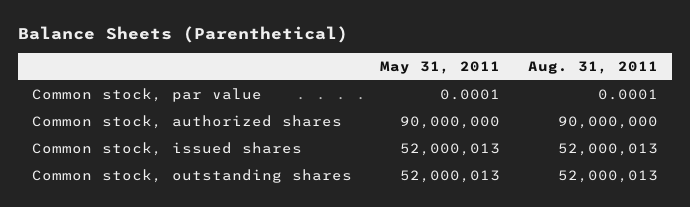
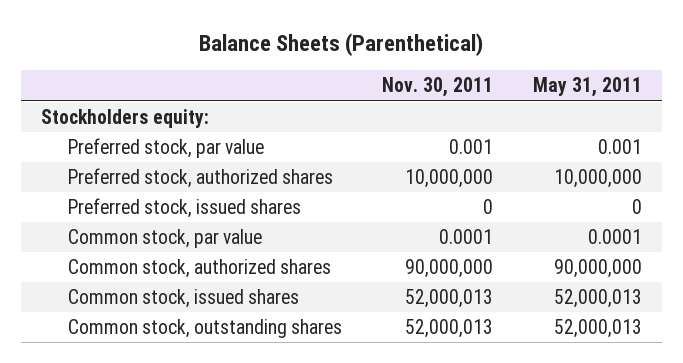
[528,60,659,74] Aug. 31, 2011 -> none
none -> [381,77,493,98] Nov. 30, 2011
none -> [40,109,209,129] Stockholders equity:
none -> [67,138,264,159] Preferred stock, par value
none -> [67,168,333,189] Preferred stock, authorized shares
none -> [67,198,301,219] Preferred stock, issued shares

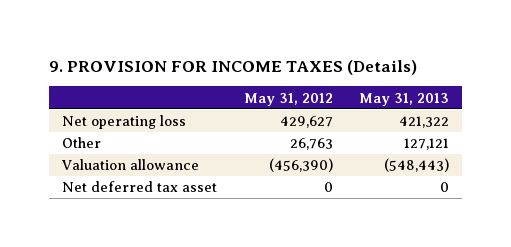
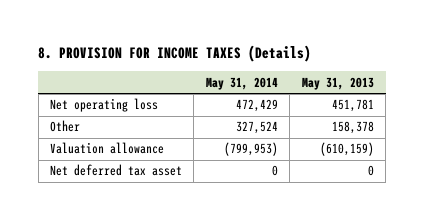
[49,59,418,75] 9. PROVISION FOR INCOME TAXES (Details) -> [38,45,312,63] 8. PROVISION FOR INCOME TAXES (Details)
[243,92,333,106] May 31, 2012 -> none
none -> [205,76,278,90] May 31, 2014
[399,116,450,129] 421,322 -> [331,99,374,113] 451,781
[404,138,450,151] 127,121 -> [331,121,374,135] 158,378
[384,158,450,173] (548,443) -> [319,142,374,157] (610,159)

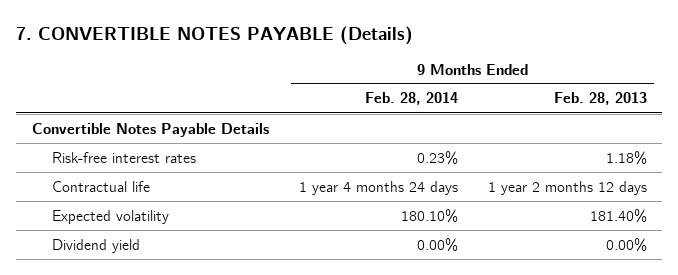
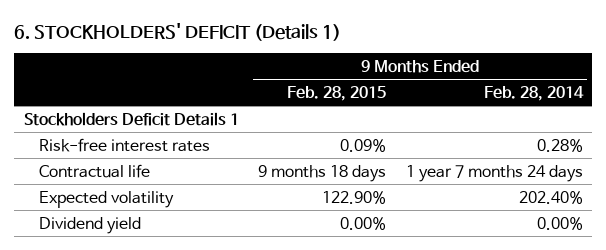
[16,25,414,45] 7. CONVERTIBLE NOTES PAYABLE (Details) -> [13,22,341,41] 6. STOCKHOLDERS' DEFICIT (Details 1)
[553,92,647,106] Feb. 28, 2013 -> none
none -> [287,85,387,101] Feb. 28, 2015
[31,122,269,137] Convertible Notes Payable Details -> [23,111,239,126] Stockholders Deficit Details 1
[416,150,458,165] 0.23% -> [536,138,583,152] 0.28%
[298,180,458,195] 1 year 4 months 24 days -> [405,164,583,182] 1 year 7 months 24 days
[400,208,458,223] 180.10% -> [518,190,583,204] 202.40%

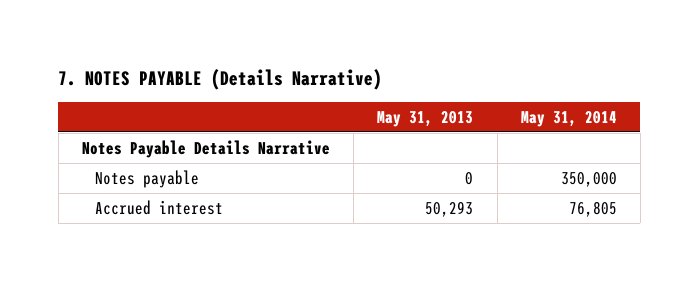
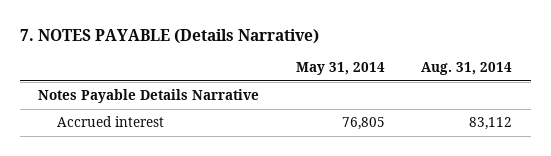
[377,110,474,127] May 31, 2013 -> none
none -> [421,62,513,76] Aug. 31, 2014
[95,170,200,189] Notes payable -> none

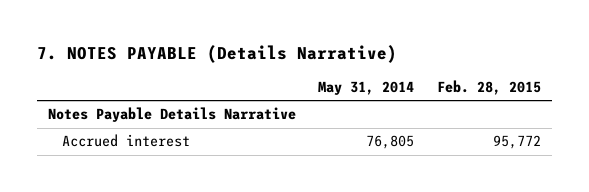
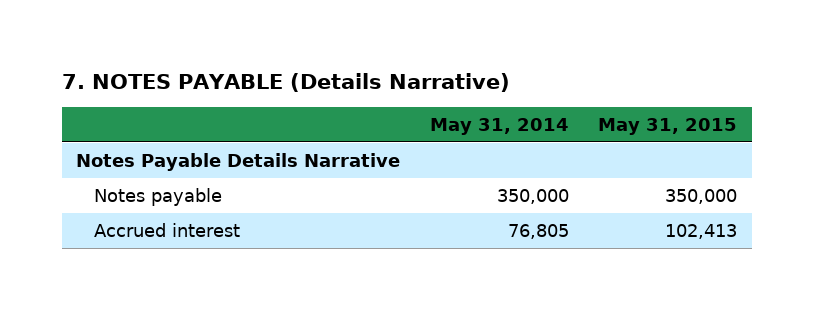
[436,80,541,96] Feb. 28, 2015 -> none
none -> [597,117,737,135] May 31, 2015
none -> [94,187,223,206] Notes payable

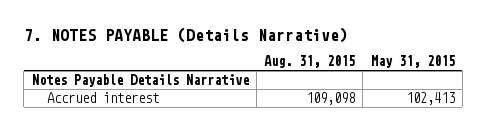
[429,117,569,135] May 31, 2014 -> none
none -> [264,55,356,69] Aug. 31, 2015
[94,187,223,206] Notes payable -> none

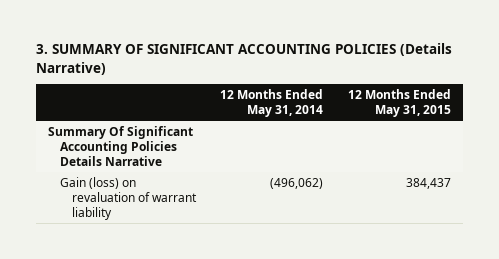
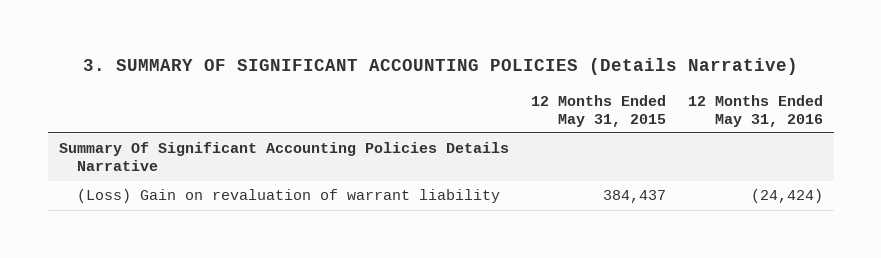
[220,89,324,118] 12 Months Ended May 31, 2014 -> none
none -> [687,94,823,127] 12 Months Ended May 31, 2016
[59,176,197,220] Gain (loss) on revaluation of warrant liability -> [76,189,500,204] (Loss) Gain on revaluation of warrant liability

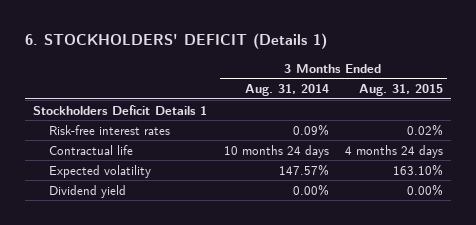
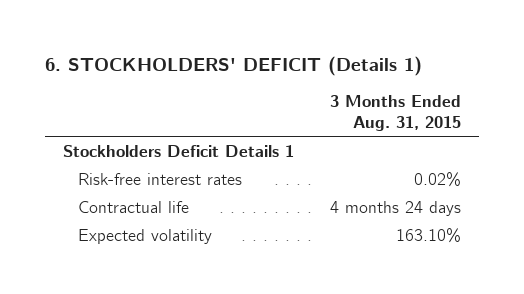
[244,84,329,97] Aug. 31, 2014 -> none
[48,184,126,198] Dividend yield -> none

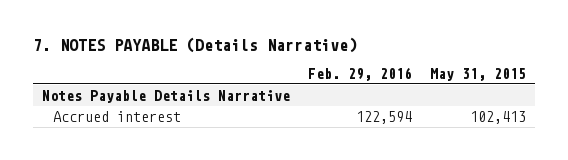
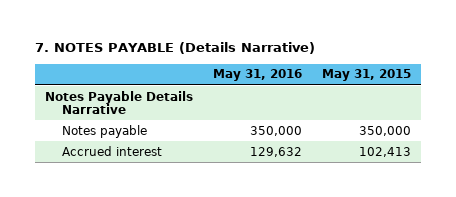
[308,66,413,81] Feb. 29, 2016 -> none
none -> [212,69,302,82] May 31, 2016
none -> [61,124,147,138] Notes payable

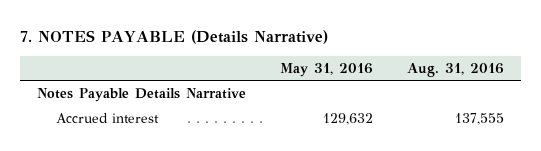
[321,69,411,82] May 31, 2015 -> none
none -> [406,62,504,77] Aug. 31, 2016
[61,124,147,138] Notes payable -> none

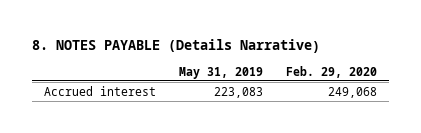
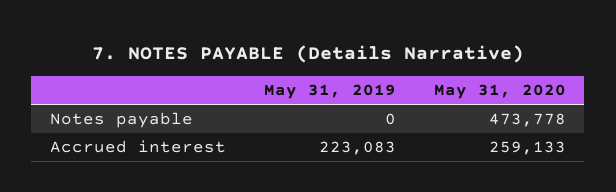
[32,39,321,54] 8. NOTES PAYABLE (Details Narrative) -> [91,44,524,63] 7. NOTES PAYABLE (Details Narrative)
[286,65,378,78] Feb. 29, 2020 -> none
none -> [433,84,566,100] May 31, 2020
none -> [50,112,194,129] Notes payable

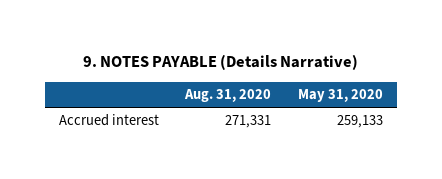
[91,44,524,63] 7. NOTES PAYABLE (Details Narrative) -> [82,54,358,71] 9. NOTES PAYABLE (Details Narrative)
[263,84,396,100] May 31, 2019 -> none
none -> [184,89,272,103] Aug. 31, 2020
[50,112,194,129] Notes payable -> none

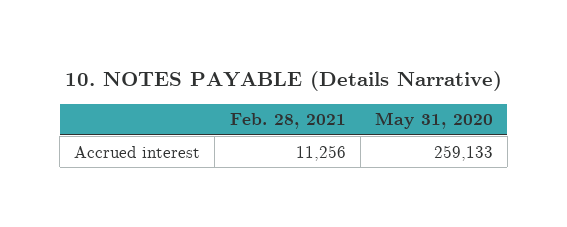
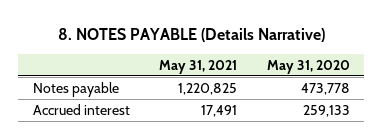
[64,71,502,92] 10. NOTES PAYABLE (Details Narrative) -> [58,27,326,42] 8. NOTES PAYABLE (Details Narrative)
[229,113,346,130] Feb. 28, 2021 -> none
none -> [159,59,238,74] May 31, 2021
none -> [32,81,119,97] Notes payable

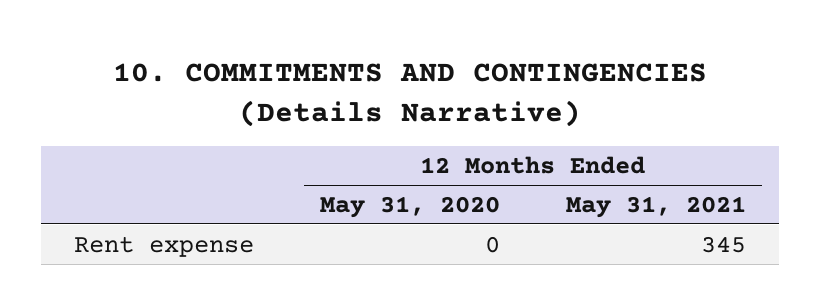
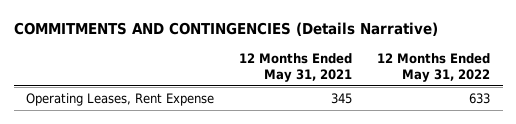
[113,62,708,127] 10. COMMITMENTS AND CONTINGENCIES (Details Narrative) -> [13,22,438,37] COMMITMENTS AND CONTINGENCIES (Details Narrative)
[320,195,501,218] May 31, 2020 -> none
none -> [377,53,491,83] 12 Months Ended May 31, 2022
[74,235,255,257] Rent expense -> [26,93,215,107] Operating Leases, Rent Expense

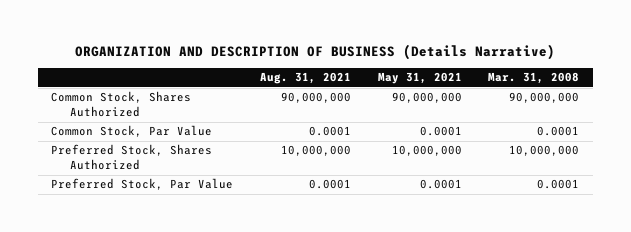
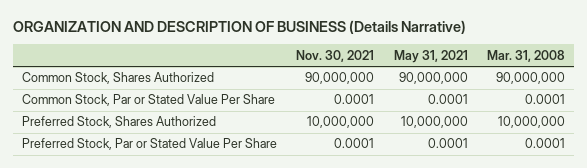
[260,72,352,85] Aug. 31, 2021 -> none
none -> [296,49,375,62] Nov. 30, 2021
[51,125,213,138] Common Stock, Par Value -> [22,94,276,107] Common Stock, Par or Stated Value Per Share
[51,178,234,191] Preferred Stock, Par Value -> [22,138,278,151] Preferred Stock, Par or Stated Value Per Share

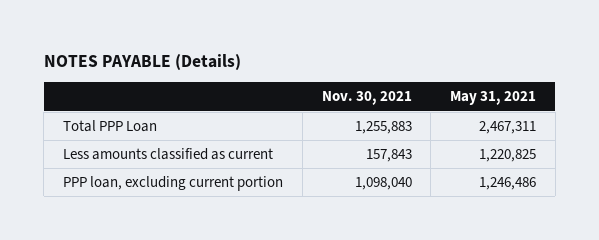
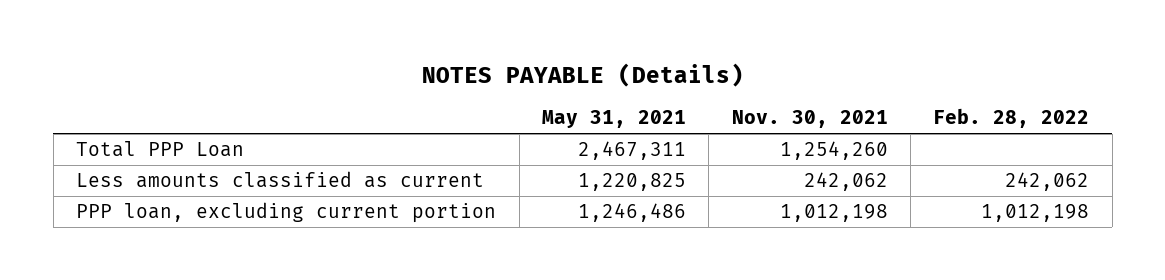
none -> [933,108,1090,129] Feb. 28, 2022
[354,121,412,135] 1,255,883 -> [779,141,888,161] 1,254,260
[365,149,412,163] 157,843 -> [803,172,888,192] 242,062
[354,177,412,191] 1,098,040 -> [779,204,888,223] 1,012,198

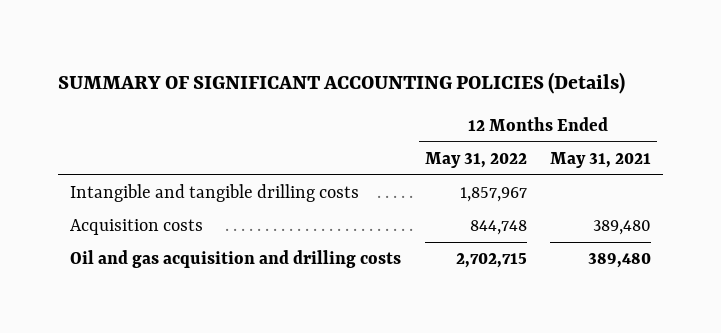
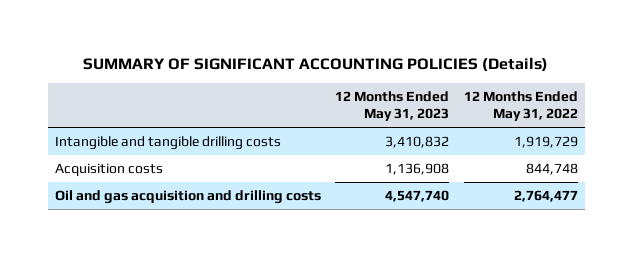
[550,152,652,169] May 31, 2021 -> none
none -> [335,90,450,122] 12 Months Ended May 31, 2023
[459,187,527,203] 1,857,967 -> [513,135,578,148] 1,919,729
[455,253,527,269] 2,702,715 -> [513,189,578,202] 2,764,477

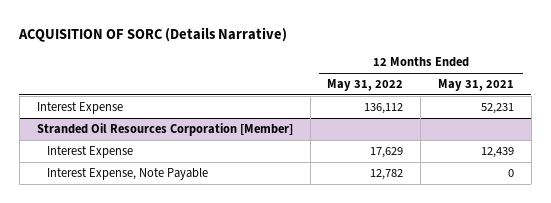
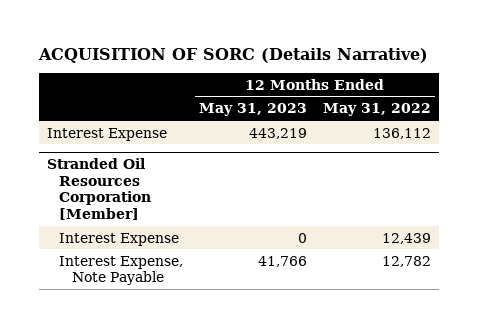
[437,79,514,92] May 31, 2021 -> none
none -> [198,103,307,117] May 31, 2023
[370,146,404,158] 17,629 -> [381,232,431,244] 12,439

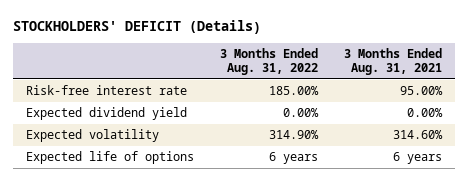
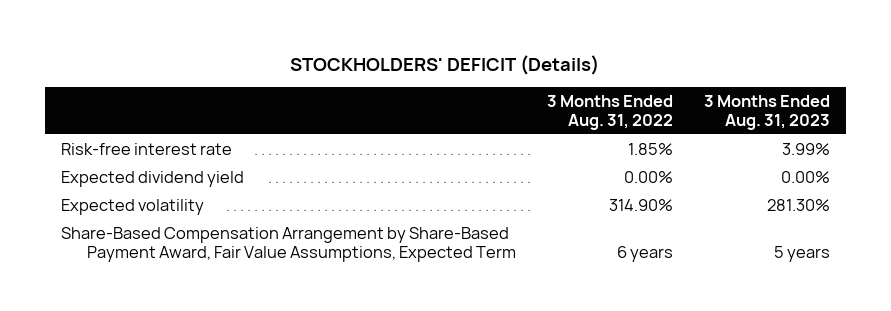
[344,47,443,75] 3 Months Ended Aug. 31, 2021 -> none
none -> [704,94,831,130] 3 Months Ended Aug. 31, 2023
[268,86,319,96] 185.00% -> [627,142,673,155] 1.85%
[25,151,194,165] Expected life of options -> [60,226,516,263] Share-Based Compensation Arrangement by Share-Based Payment Award, Fair Value Assumptions, Expected Term

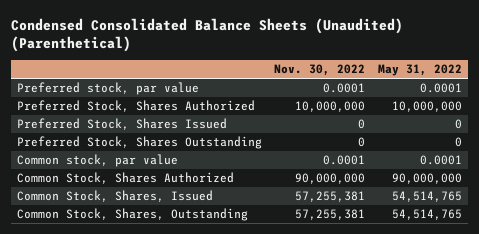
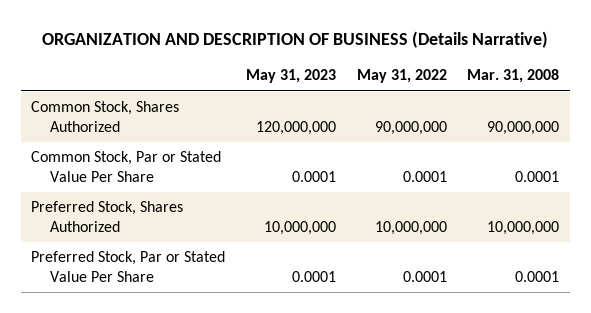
[11,17,404,53] Condensed Consolidated Balance Sheets (Unaudited) (Parenthetical) -> [42,30,549,48] ORGANIZATION AND DESCRIPTION OF BUSINESS (Details Narrative)
[274,64,366,77] Nov. 30, 2022 -> none
none -> [246,69,337,84] May 31, 2023
none -> [467,69,560,84] Mar. 31, 2008
[17,82,200,96] Preferred stock, par value -> none
[17,118,228,131] Preferred Stock, Shares Issued -> none
[17,136,263,150] Preferred Stock, Shares Outstanding -> none
[17,154,179,168] Common stock, par value -> none
[17,190,214,203] Common Stock, Shares, Issued -> none
[17,208,249,222] Common Stock, Shares, Outstanding -> none
none -> [31,151,222,182] Common Stock, Par or Stated Value Per Share
[17,100,256,113] Preferred Stock, Shares Authorized -> [31,201,184,232] Preferred Stock, Shares Authorized
none -> [31,251,226,282] Preferred Stock, Par or Stated Value Per Share

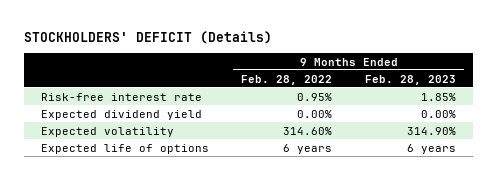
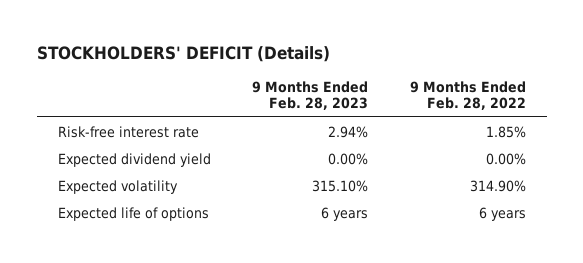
[297,92,333,101] 0.95% -> [485,125,526,138] 1.85%
[421,92,457,101] 1.85% -> [328,125,369,138] 2.94%
[283,126,333,135] 314.60% -> [469,179,526,192] 314.90%
[407,126,457,135] 314.90% -> [312,179,369,192] 315.10%

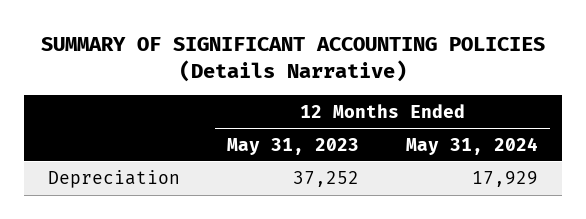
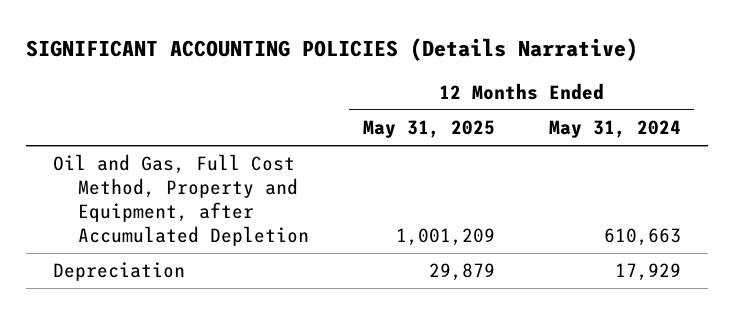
[40,36,545,82] SUMMARY OF SIGNIFICANT ACCOUNTING POLICIES (Details Narrative) -> [26,37,639,61] SIGNIFICANT ACCOUNTING POLICIES (Details Narrative)
[226,137,359,155] May 31, 2023 -> none
none -> [362,120,495,139] May 31, 2025
none -> [53,154,309,246] Oil and Gas, Full Cost Method, Property and Equipment, after Accumulated Depletion

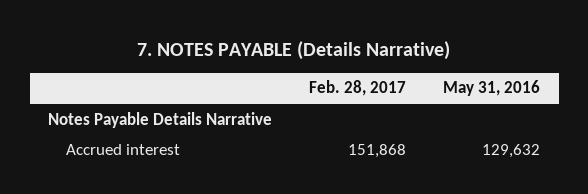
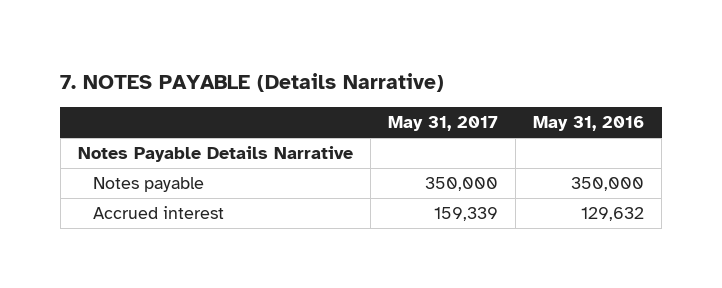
[309,80,407,97] Feb. 28, 2017 -> none
none -> [388,116,499,132] May 31, 2017
none -> [93,177,205,193] Notes payable

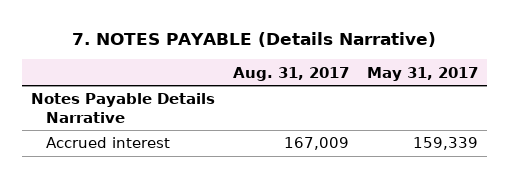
[533,116,645,132] May 31, 2016 -> none
none -> [232,66,349,81] Aug. 31, 2017
[93,177,205,193] Notes payable -> none

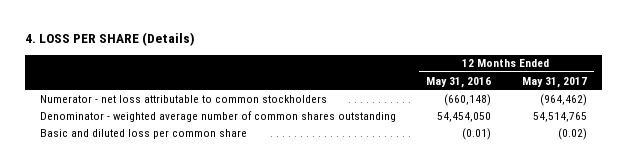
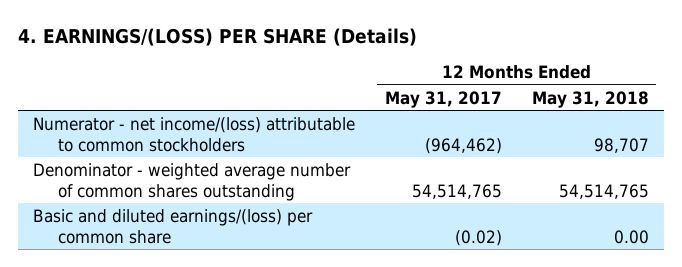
[24,32,195,47] 4. LOSS PER SHARE (Details) -> [17,28,417,47] 4. EARNINGS/(LOSS) PER SHARE (Details)
[426,76,492,88] May 31, 2016 -> none
none -> [531,90,649,108] May 31, 2018
[40,94,328,103] Numerator - net loss attributable to common stockholders -> [32,116,355,152] Numerator - net income/(loss) attributable to common stockholders
[40,128,248,139] Basic and diluted loss per common share -> [32,208,313,244] Basic and diluted earnings/(loss) per common share

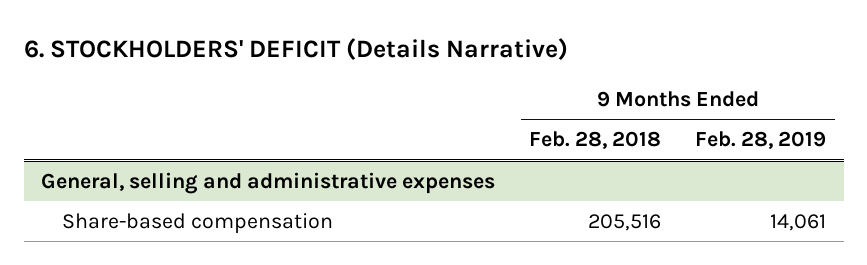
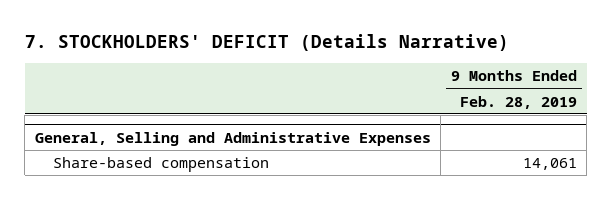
[23,38,568,61] 6. STOCKHOLDERS' DEFICIT (Details Narrative) -> [24,34,509,52] 7. STOCKHOLDERS' DEFICIT (Details Narrative)
[529,131,662,150] Feb. 28, 2018 -> none
[40,172,495,195] General, selling and administrative expenses -> [34,131,431,146] General, Selling and Administrative Expenses

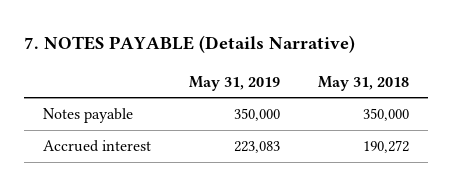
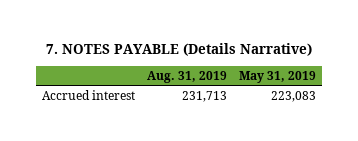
[318,75,410,91] May 31, 2018 -> none
none -> [146,70,227,83] Aug. 31, 2019
[43,108,134,124] Notes payable -> none

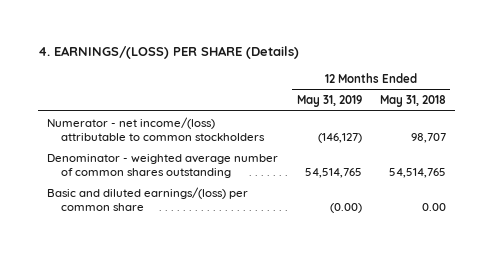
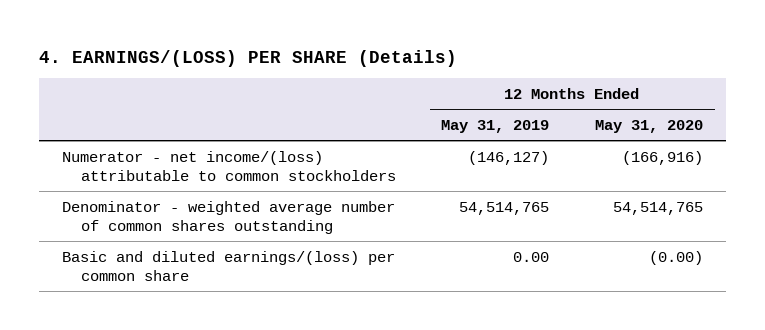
[379,94,446,107] May 31, 2018 -> none
none -> [595,119,704,133] May 31, 2020
[329,202,362,213] (0.00) -> [513,251,550,262] 0.00

